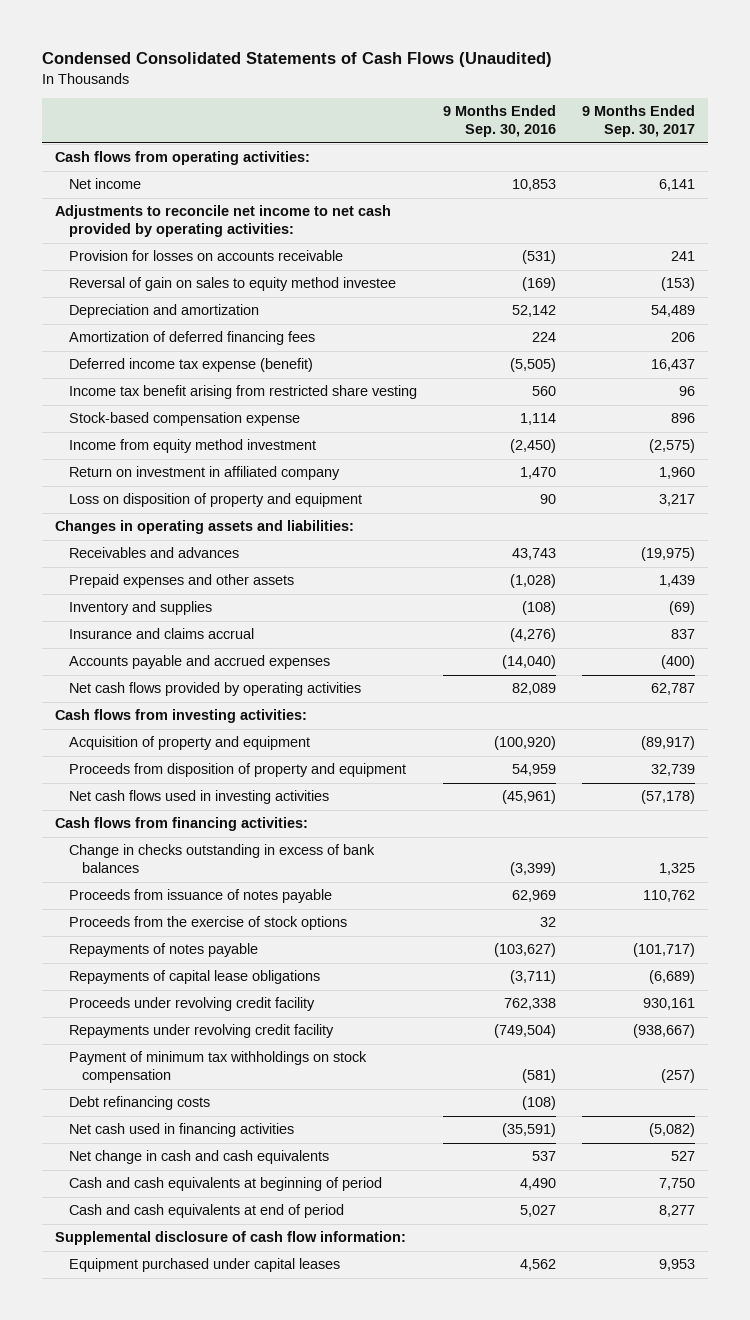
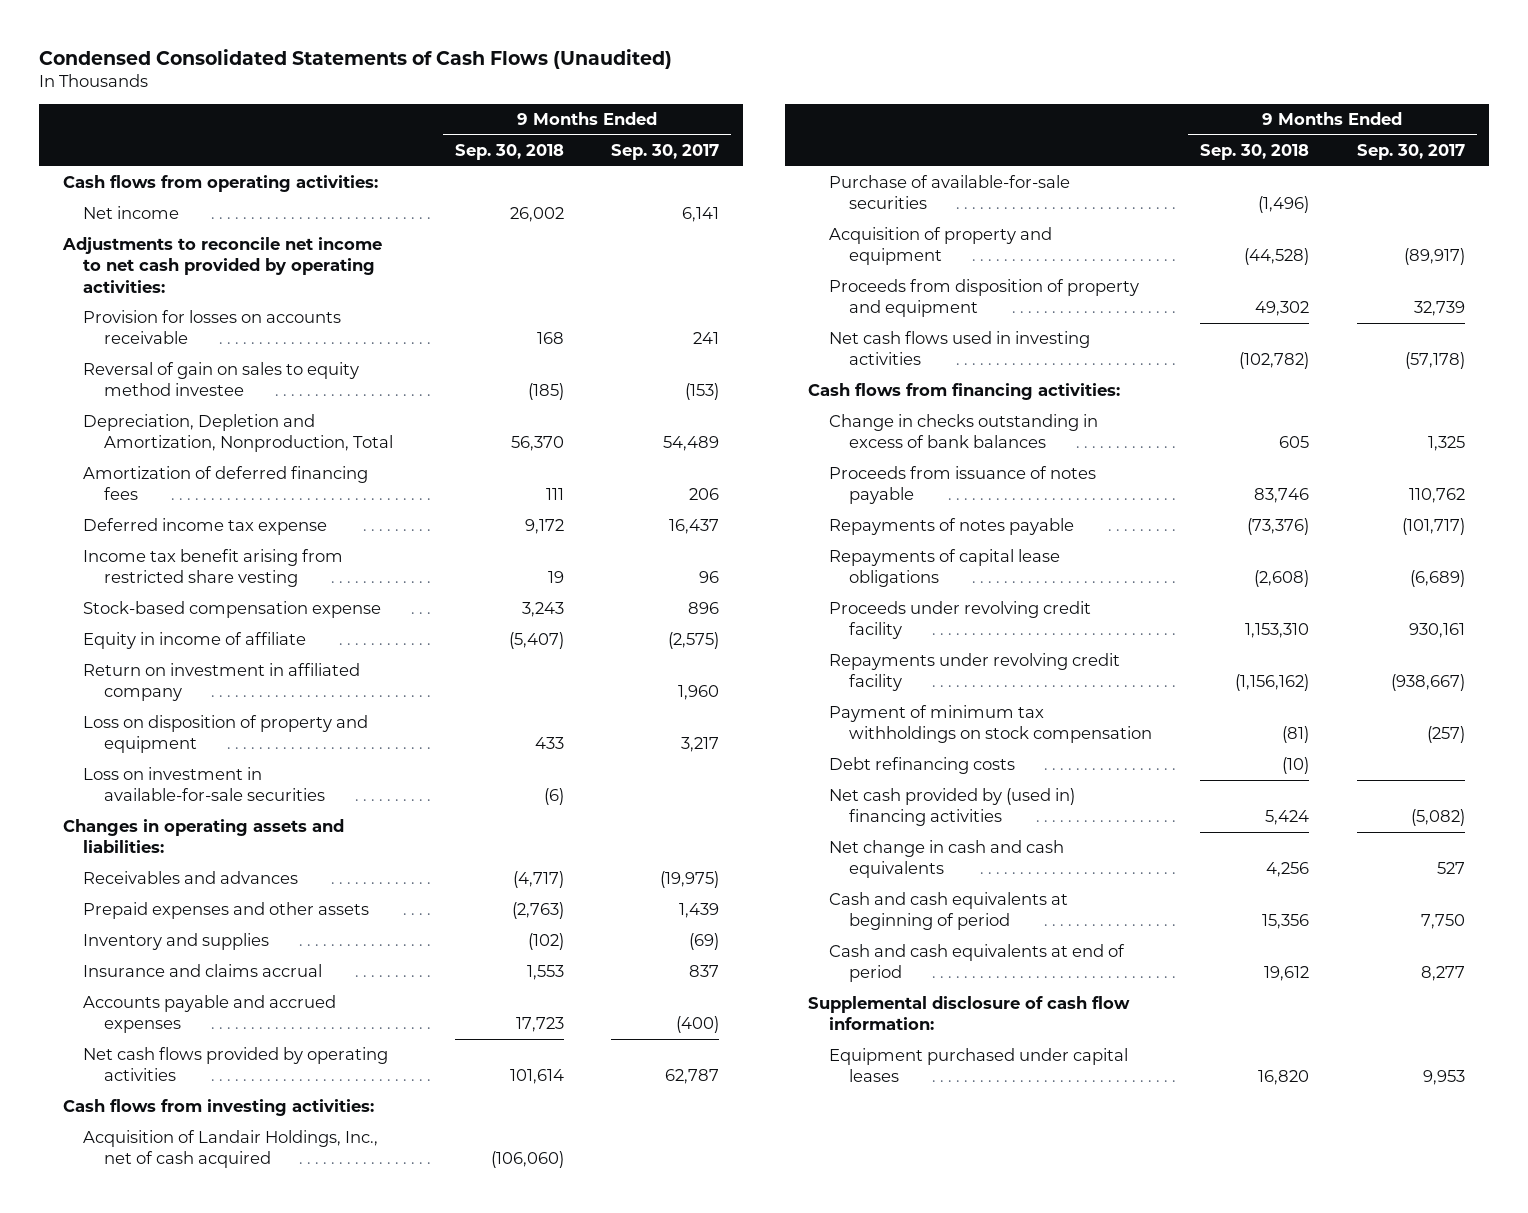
[442,105,556,138] 9 Months Ended Sep. 30, 2016 -> none
none -> [454,143,564,160] Sep. 30, 2018
[68,304,259,319] Depreciation and amortization -> [83,414,393,453] Depreciation, Depletion and Amortization, Nonproduction, Total
[68,358,313,373] Deferred income tax expense (benefit) -> [83,518,328,536] Deferred income tax expense
[68,439,316,454] Income from equity method investment -> [83,632,307,650] Equity in income of affiliate
none -> [83,767,325,802] Loss on investment in available-for-sale securities
none -> [83,1130,379,1169] Acquisition of Landair Holdings, Inc., net of cash acquired
none -> [828,175,1070,210] Purchase of available-for-sale securities
[68,916,347,931] Proceeds from the exercise of stock options -> none
[68,1123,294,1138] Net cash used in financing activities -> [828,788,1075,827] Net cash provided by (used in) financing activities

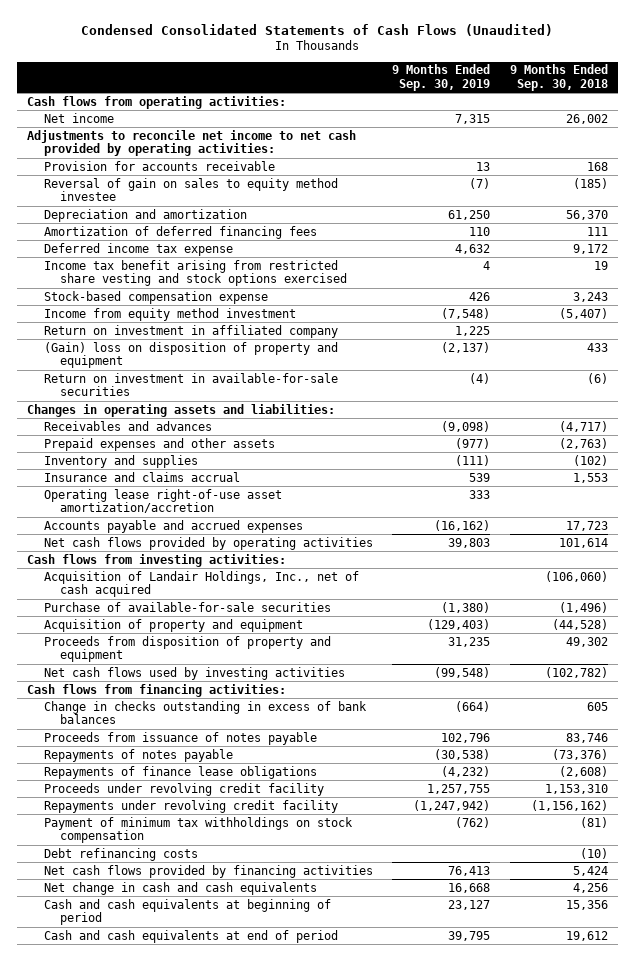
[611,143,720,160] Sep. 30, 2017 -> none
none -> [392,64,491,92] 9 Months Ended Sep. 30, 2019
[83,310,342,345] Provision for losses on accounts receivable -> [43,160,275,171] Provision for accounts receivable
[83,414,393,453] Depreciation, Depletion and Amortization, Nonproduction, Total -> [43,208,247,222] Depreciation and amortization
[83,549,344,588] Income tax benefit arising from restricted share vesting -> [43,259,348,287] Income tax benefit arising from restricted share vesting and stock options exercised
[83,632,307,650] Equity in income of affiliate -> [43,307,296,321] Income from equity method investment
[83,715,369,754] Loss on disposition of property and equipment -> [43,341,338,369] (Gain) loss on disposition of property and equipment
[83,767,325,802] Loss on investment in available-for-sale securities -> [43,372,338,397] Return on investment in available-for-sale securities
none -> [43,488,282,514] Operating lease right-of-use asset amortization/accretion
[828,331,1090,366] Net cash flows used in investing activities -> [43,666,345,680] Net cash flows used by investing activities
[828,549,1060,588] Repayments of capital lease obligations -> [43,765,317,779] Repayments of finance lease obligations
[828,788,1075,827] Net cash provided by (used in) financing activities -> [43,864,373,878] Net cash flows provided by financing activities
[808,996,1131,1031] Supplemental disclosure of cash flow information: -> none
[828,1048,1128,1083] Equipment purchased under capital leases -> none

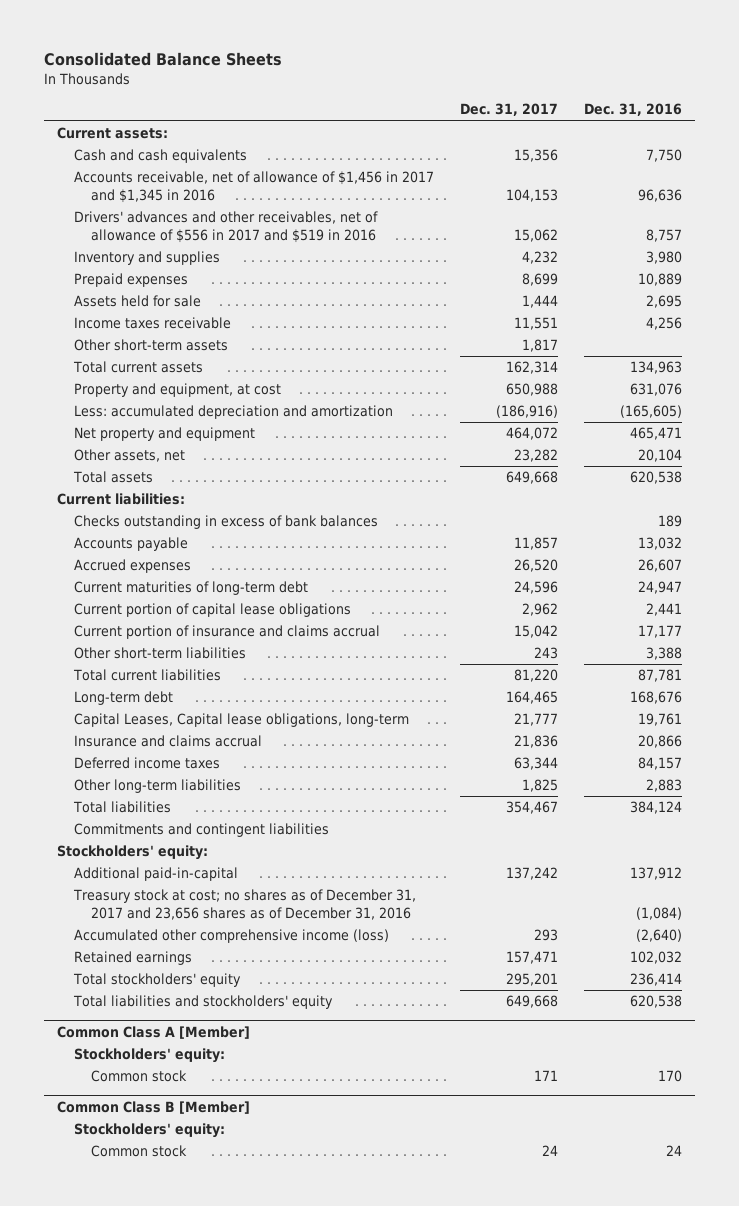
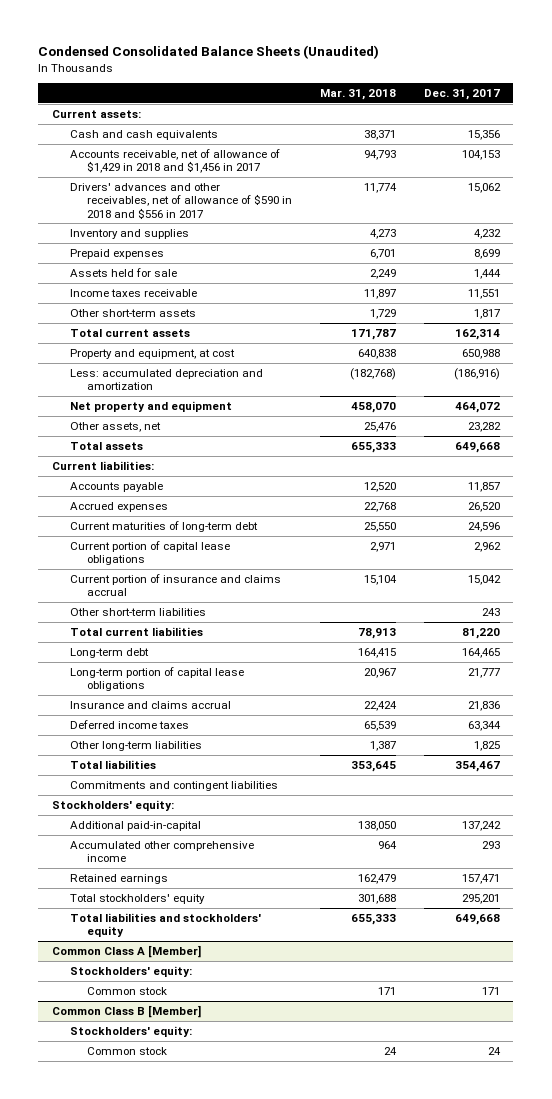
[43,52,282,67] Consolidated Balance Sheets -> [38,45,380,60] Condensed Consolidated Balance Sheets (Unaudited)
[584,103,683,117] Dec. 31, 2016 -> none
none -> [319,89,396,101] Mar. 31, 2018
[73,171,434,203] Accounts receivable, net of allowance of $1,456 in 2017 and $1,345 in 2016 -> [69,148,280,174] Accounts receivable, net of allowance of $1,429 in 2018 and $1,456 in 2017
[73,211,378,243] Drivers' advances and other receivables, net of allowance of $556 in 2017 and $519 in 2016 -> [69,182,292,219] Drivers' advances and other receivables, net of allowance of $590 in 2018 and $556 in 2017
[73,515,378,530] Checks outstanding in excess of bank balances -> none
[73,713,409,728] Capital Leases, Capital lease obligations, long-term -> [69,666,244,692] Long-term portion of capital lease obligations
[72,889,416,920] Treasury stock at cost; no shares as of December 31, 2017 and 23,656 shares as of December 31, 2016 -> none
[73,929,389,944] Accumulated other comprehensive income (loss) -> [69,840,254,863] Accumulated other comprehensive income

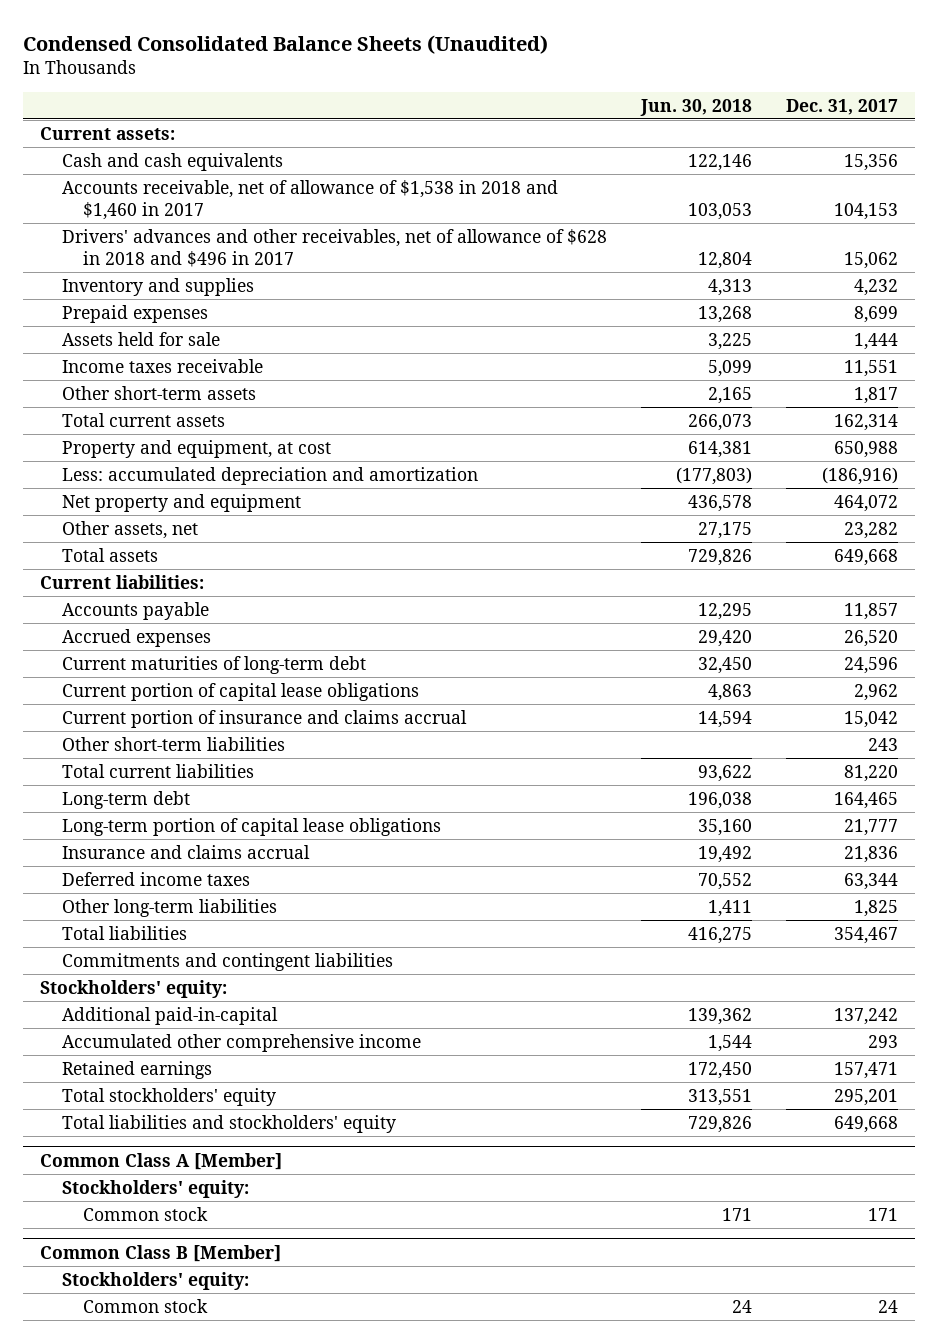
[319,89,396,101] Mar. 31, 2018 -> none
none -> [639,98,752,116] Jun. 30, 2018
[69,148,280,174] Accounts receivable, net of allowance of $1,429 in 2018 and $1,456 in 2017 -> [61,179,558,220] Accounts receivable, net of allowance of $1,538 in 2018 and $1,460 in 2017
[69,182,292,219] Drivers' advances and other receivables, net of allowance of $590 in 2018 and $556 in 2017 -> [61,228,607,267] Drivers' advances and other receivables, net of allowance of $628 in 2018 and $496 in 2017

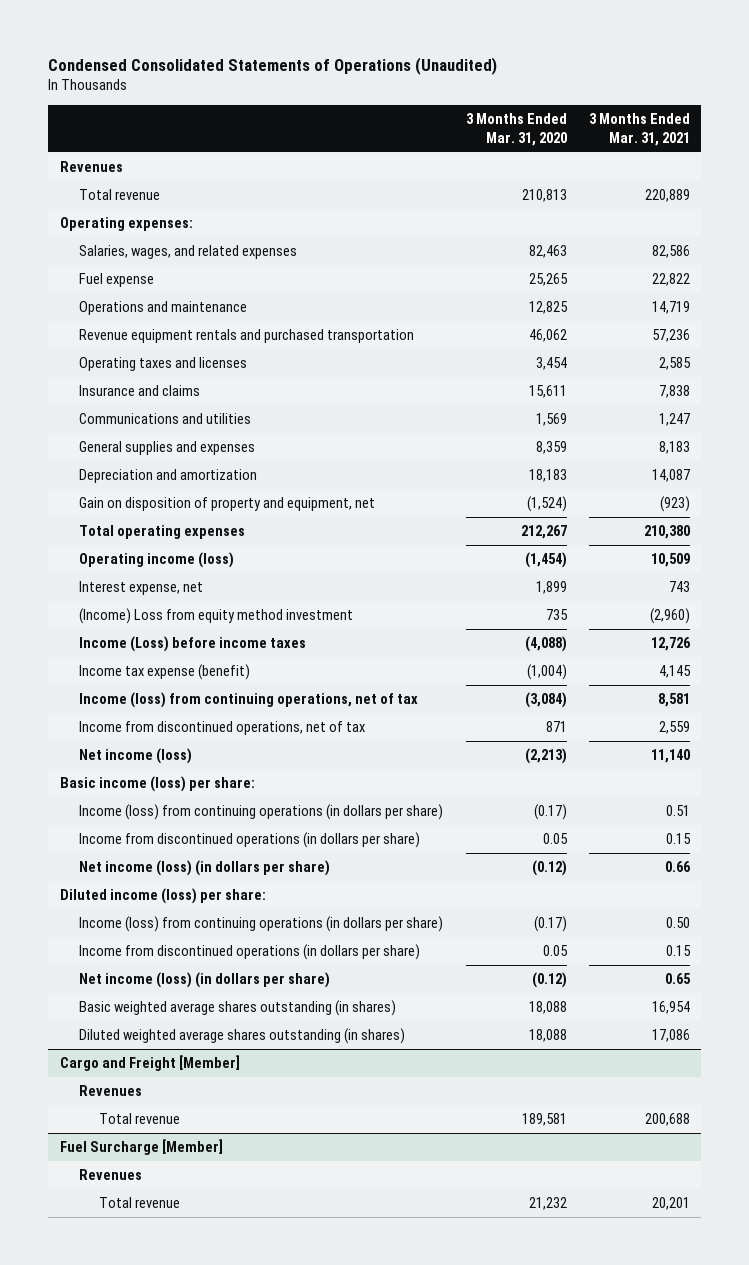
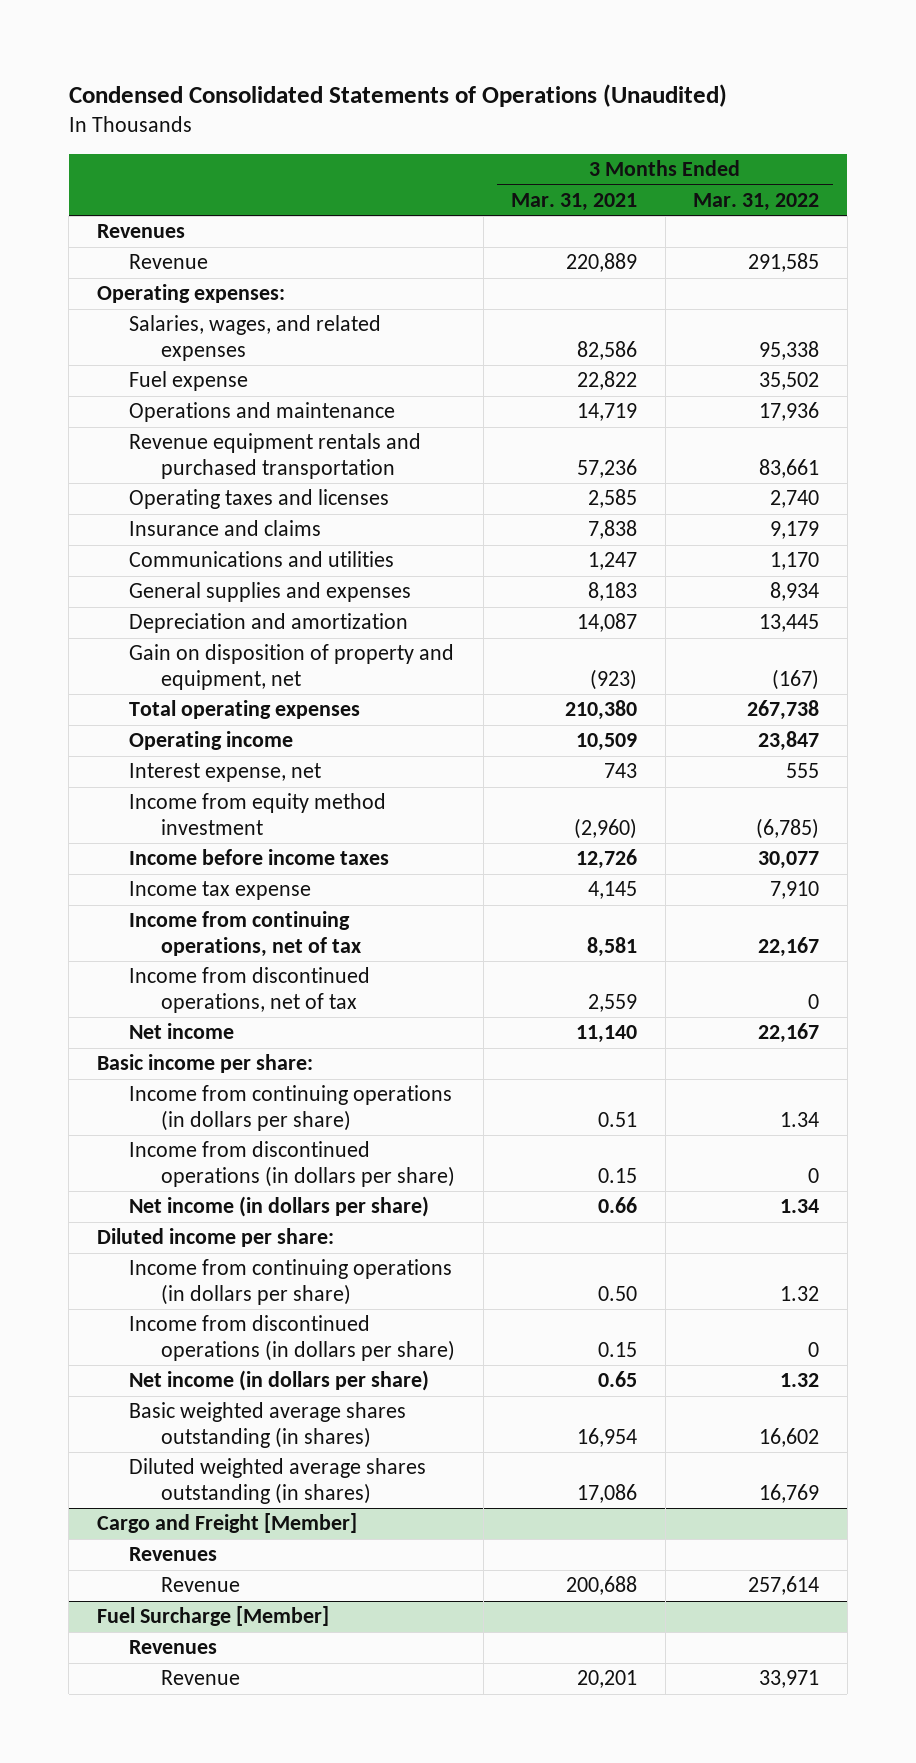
[465,113,567,146] 3 Months Ended Mar. 31, 2020 -> none
none -> [693,192,820,211] Mar. 31, 2022
[79,189,161,201] Total revenue -> [128,254,208,270] Revenue
[79,552,235,569] Operating income (loss) -> [128,731,293,751] Operating income
[79,608,354,625] (Income) Loss from equity method investment -> [128,793,386,835] Income from equity method investment
[79,636,307,653] Income (Loss) before income taxes -> [128,849,389,866] Income before income taxes
[79,664,251,681] Income tax expense (benefit) -> [128,881,311,901] Income tax expense
[79,692,419,709] Income (loss) from continuing operations, net of tax -> [128,911,362,957] Income from continuing operations, net of tax
[79,748,193,765] Net income (loss) -> [128,1023,234,1040] Net income
[59,776,255,793] Basic income (loss) per share: -> [96,1054,313,1074] Basic income per share:
[79,804,444,821] Income (loss) from continuing operations (in dollars per share) -> [128,1085,452,1131] Income from continuing operations (in dollars per share)
[79,860,331,877] Net income (loss) (in dollars per share) -> [128,1196,429,1218] Net income (in dollars per share)
[59,888,266,905] Diluted income (loss) per share: -> [96,1228,334,1248] Diluted income per share:
[79,916,444,933] Income (loss) from continuing operations (in dollars per share) -> [128,1259,452,1305] Income from continuing operations (in dollars per share)
[79,972,331,989] Net income (loss) (in dollars per share) -> [128,1370,429,1392] Net income (in dollars per share)
[99,1113,181,1125] Total revenue -> [161,1577,241,1593] Revenue
[99,1197,181,1209] Total revenue -> [161,1670,241,1686] Revenue

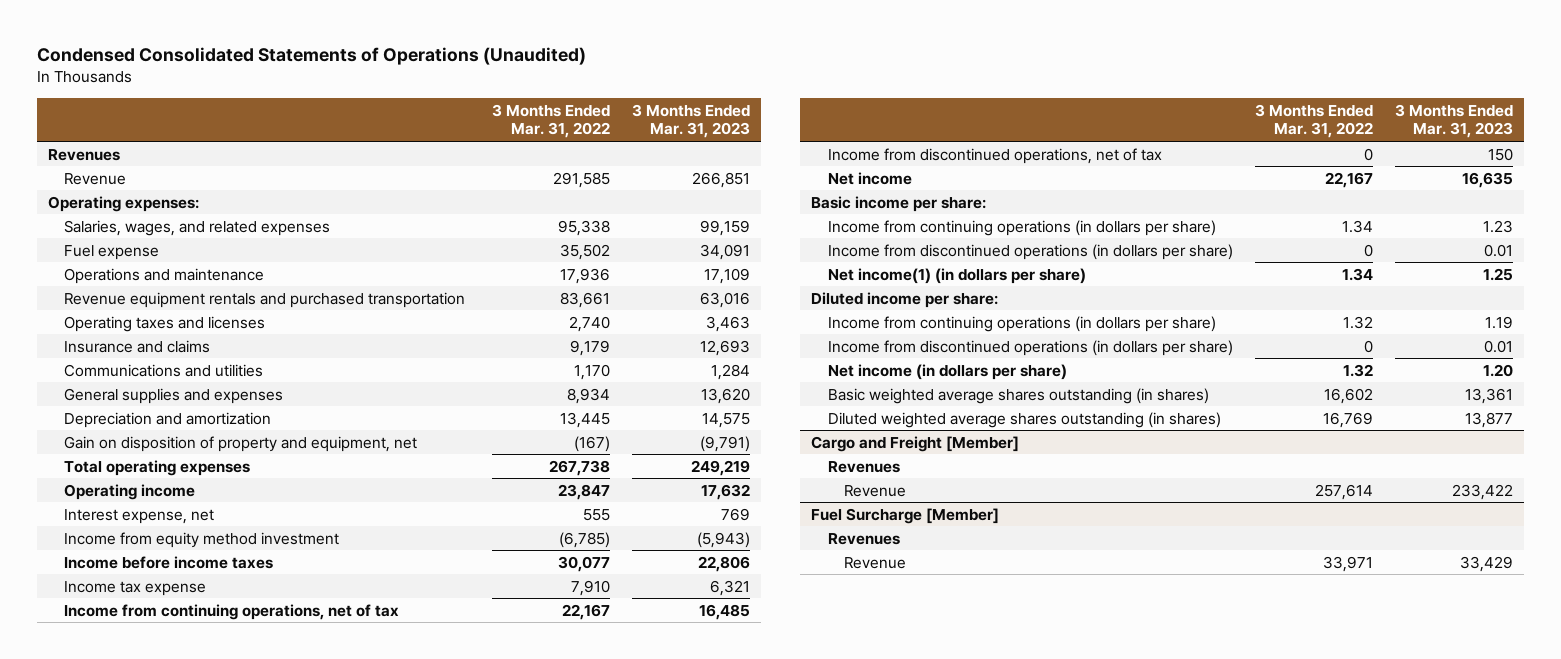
[511,192,638,211] Mar. 31, 2021 -> none
none -> [631,103,750,139] 3 Months Ended Mar. 31, 2023
[128,1196,429,1218] Net income (in dollars per share) -> [827,267,1086,284] Net income(1) (in dollars per share)

